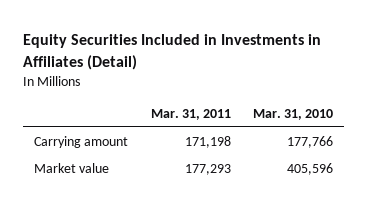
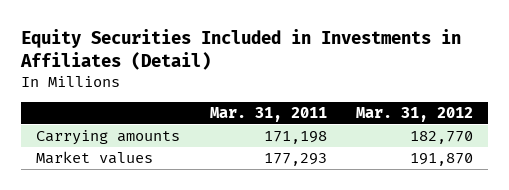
[253,108,334,120] Mar. 31, 2010 -> none
none -> [356,106,474,122] Mar. 31, 2012
[34,135,129,148] Carrying amount -> [35,130,180,146] Carrying amounts
[34,162,110,173] Market value -> [35,151,153,165] Market values

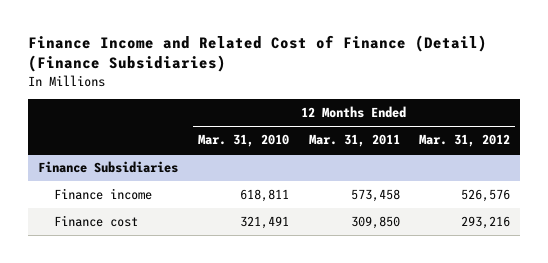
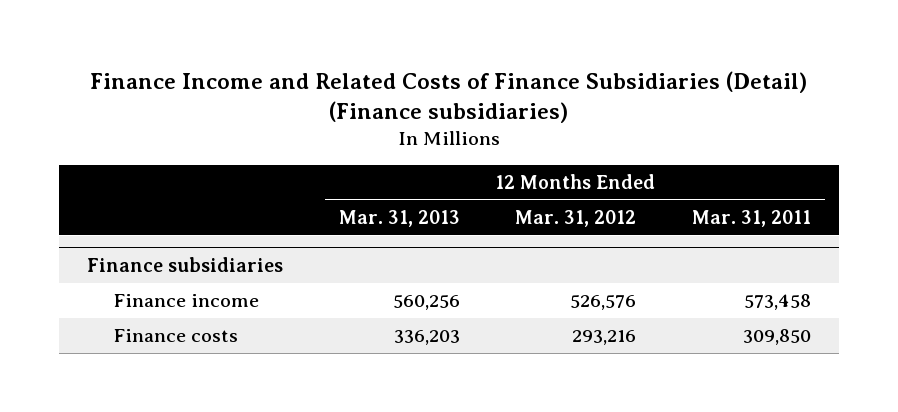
[27,35,487,73] Finance Income and Related Cost of Finance (Detail) (Finance Subsidiaries) -> [89,71,807,124] Finance Income and Related Costs of Finance Subsidiaries (Detail) (Finance subsidiaries)
[197,134,289,148] Mar. 31, 2010 -> none
none -> [338,209,460,227] Mar. 31, 2013
[37,161,178,174] Finance Subsidiaries -> [86,256,283,272] Finance subsidiaries
[53,215,138,228] Finance cost -> [113,329,238,343] Finance costs

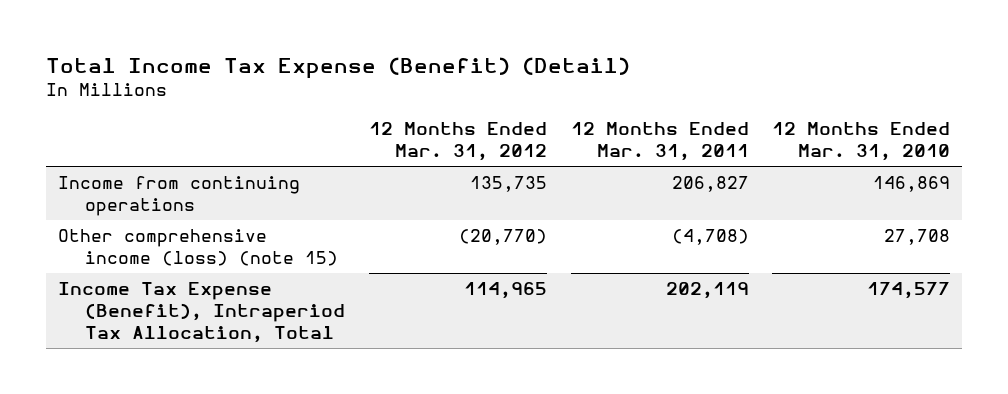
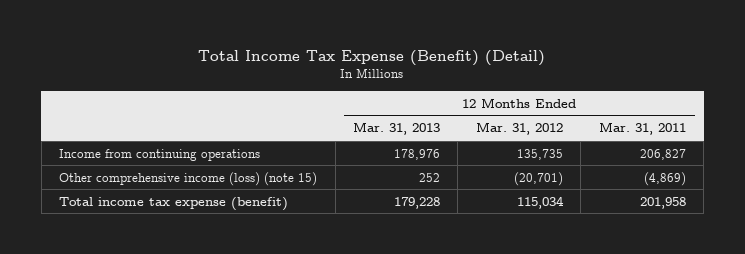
[772,122,951,162] 12 Months Ended Mar. 31, 2010 -> none
none -> [353,122,441,136] Mar. 31, 2013
[458,229,547,246] (20,770) -> [513,171,563,186] (20,701)
[671,229,749,246] (4,708) -> [643,171,686,186] (4,869)
[57,282,345,344] Income Tax Expense (Benefit), Intraperiod Tax Allocation, Total -> [59,196,289,211] Total income tax expense (benefit)
[463,282,547,300] 114,965 -> [516,195,564,209] 115,034
[665,282,749,300] 202,119 -> [639,196,686,209] 201,958

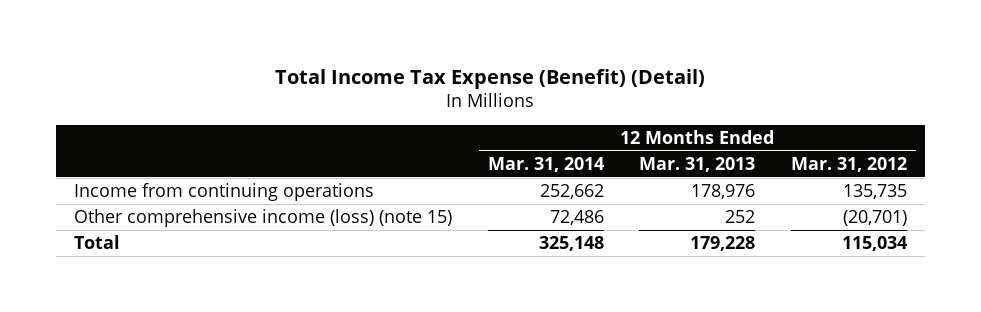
[598,122,686,136] Mar. 31, 2011 -> none
none -> [487,156,604,172] Mar. 31, 2014
[59,196,289,211] Total income tax expense (benefit) -> [74,235,121,250] Total

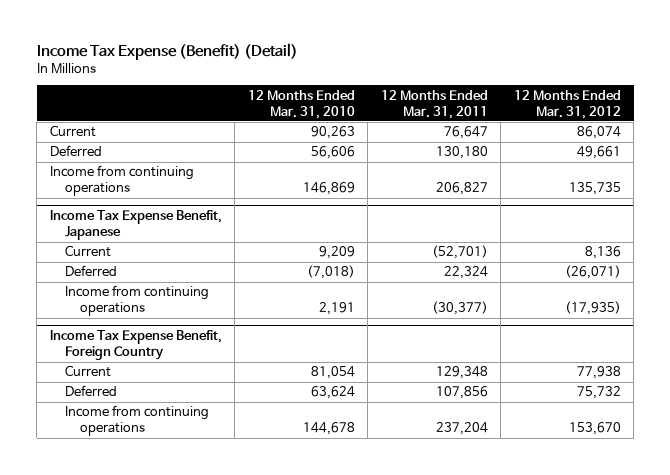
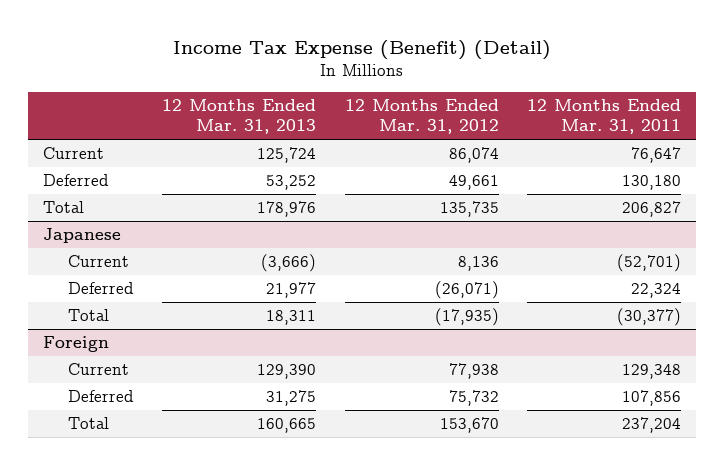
[247,89,355,119] 12 Months Ended Mar. 31, 2010 -> none
none -> [162,99,317,135] 12 Months Ended Mar. 31, 2013
[49,210,222,241] Income Tax Expense Benefit, Japanese -> none
[49,165,194,197] Income from continuing operations -> [42,201,84,214] Total
none -> [42,228,121,244] Japanese
[49,330,222,361] Income Tax Expense Benefit, Foreign Country -> none
[64,285,209,317] Income from continuing operations -> [67,309,109,322] Total
none -> [42,336,109,353] Foreign
[64,405,209,437] Income from continuing operations -> [67,417,109,430] Total

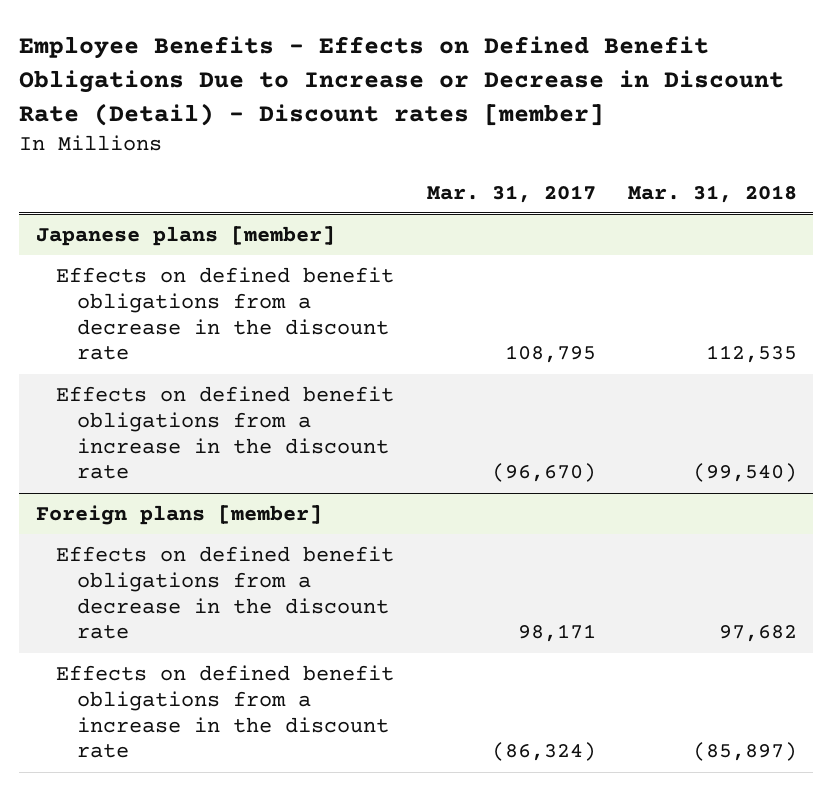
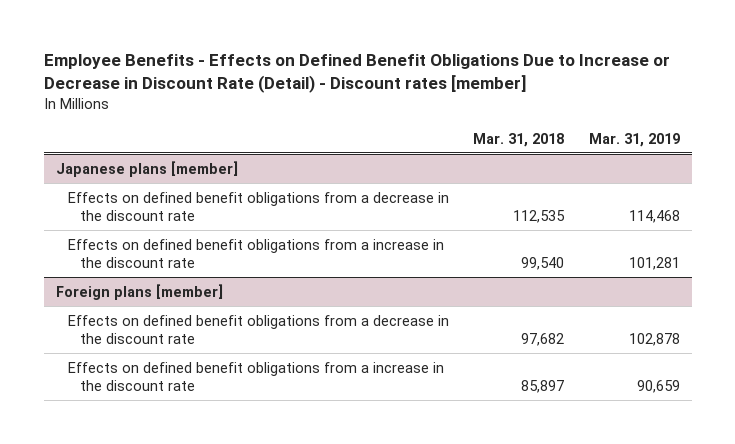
[426,184,596,203] Mar. 31, 2017 -> none
none -> [588,132,680,147] Mar. 31, 2019
[693,463,798,483] (99,540) -> [521,256,565,270] 99,540
[693,742,798,762] (85,897) -> [521,379,565,393] 85,897

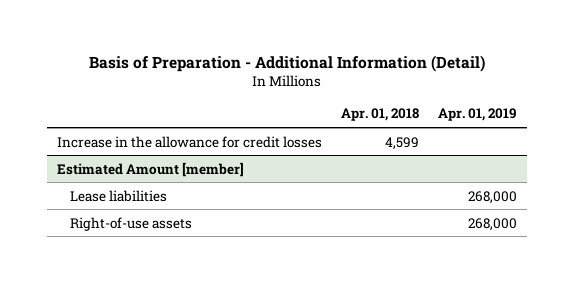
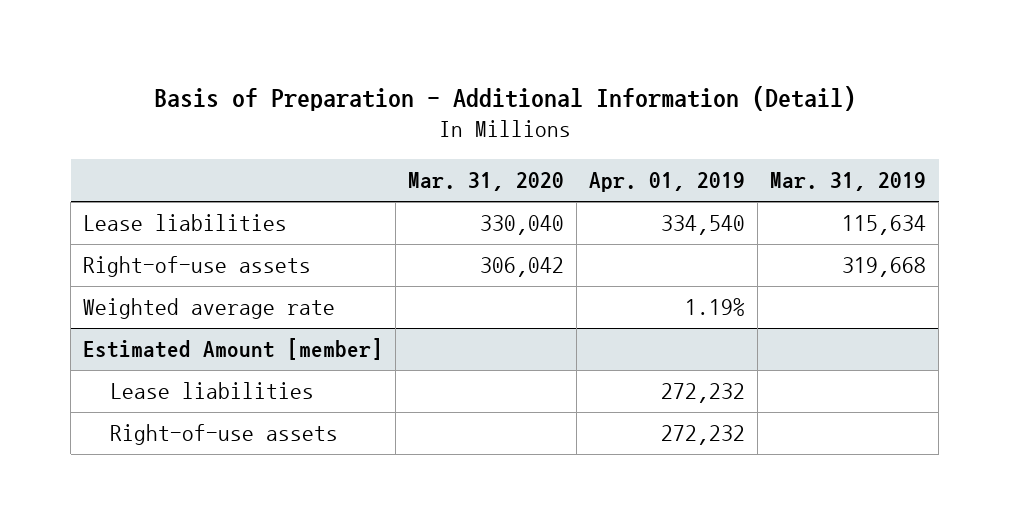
[340,108,419,122] Apr. 01, 2018 -> none
none -> [408,172,565,192] Mar. 31, 2020
none -> [770,172,927,192] Mar. 31, 2019
[56,135,322,148] Increase in the allowance for credit losses -> none
none -> [83,214,288,232] Lease liabilities
none -> [83,256,312,278] Right-of-use assets
none -> [83,298,336,320] Weighted average rate
[468,190,518,204] 268,000 -> [661,383,746,404] 272,232
[468,217,518,231] 268,000 -> [661,425,746,446] 272,232

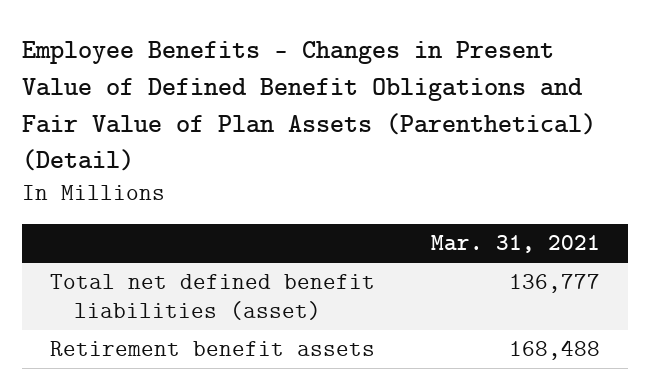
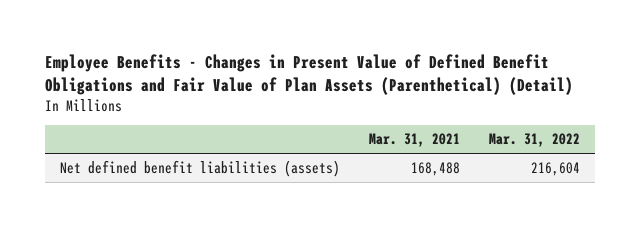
none -> [489,133,581,148] Mar. 31, 2022
[49,341,375,357] Retirement benefit assets -> none
[49,274,375,321] Total net defined benefit liabilities (asset) -> [59,159,340,177] Net defined benefit liabilities (assets)
[509,274,601,294] 136,777 -> [410,161,460,176] 168,488

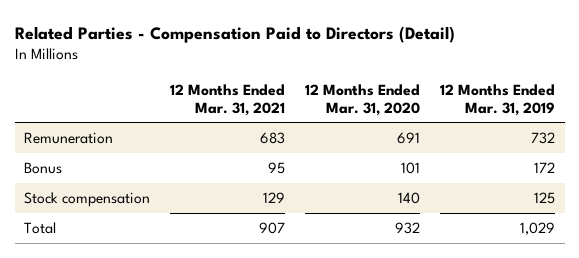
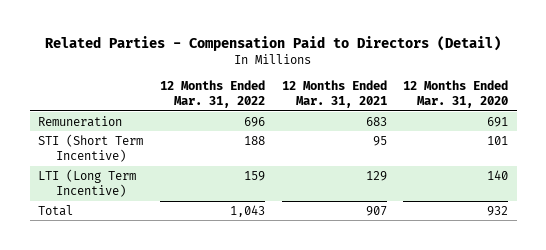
[439,83,555,116] 12 Months Ended Mar. 31, 2019 -> none
none -> [159,80,265,109] 12 Months Ended Mar. 31, 2022
[24,161,63,174] Bonus -> [38,133,144,163] STI (Short Term Incentive)
[24,191,151,207] Stock compensation -> [38,168,137,198] LTI (Long Term Incentive)

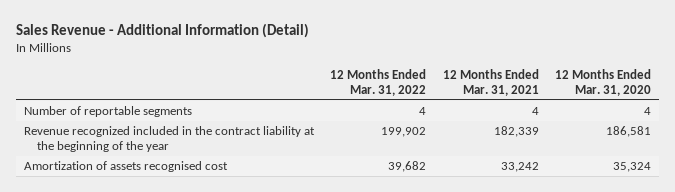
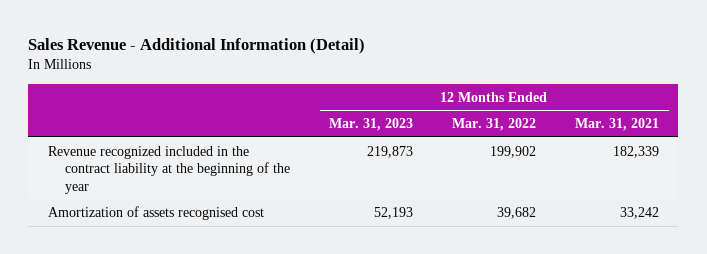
[555,68,652,96] 12 Months Ended Mar. 31, 2020 -> none
none -> [329,118,414,132] Mar. 31, 2023
[23,106,192,118] Number of reportable segments -> none

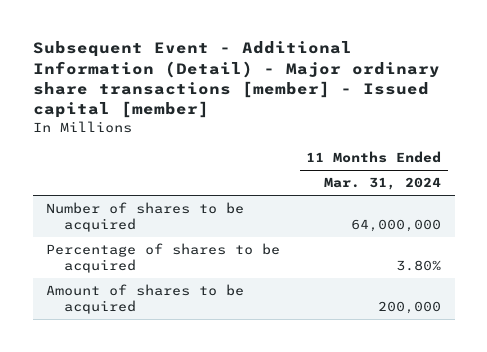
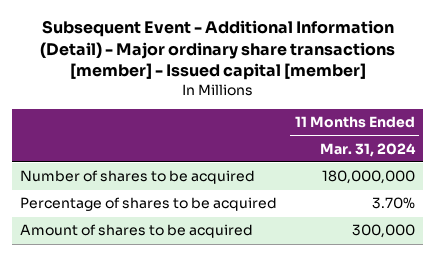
[351,218,442,232] 64,000,000 -> [321,170,415,185] 180,000,000
[396,259,442,271] 3.80% -> [371,197,415,210] 3.70%
[378,300,442,314] 200,000 -> [351,224,415,239] 300,000

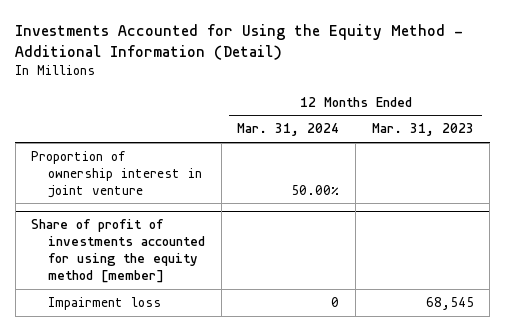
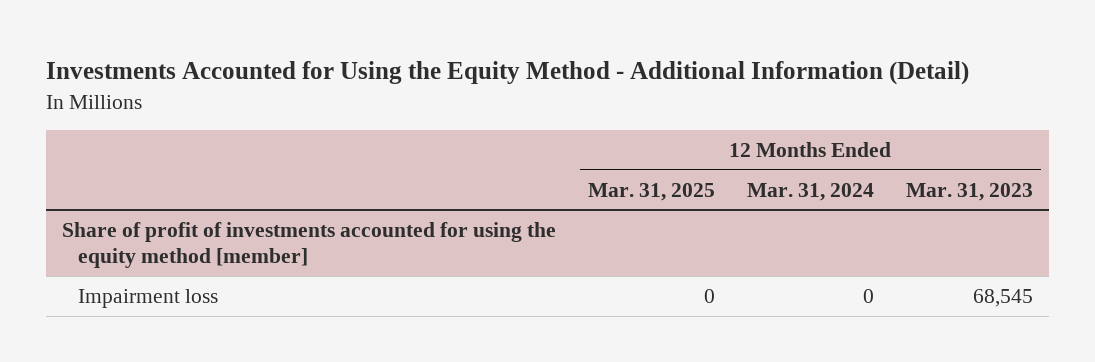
none -> [587,182,715,201] Mar. 31, 2025
[31,151,203,198] Proportion of ownership interest in joint venture -> none

